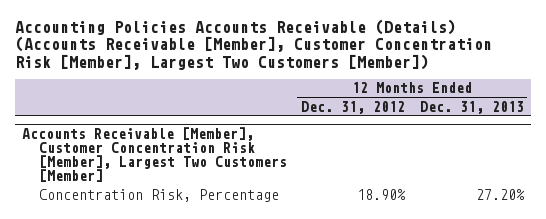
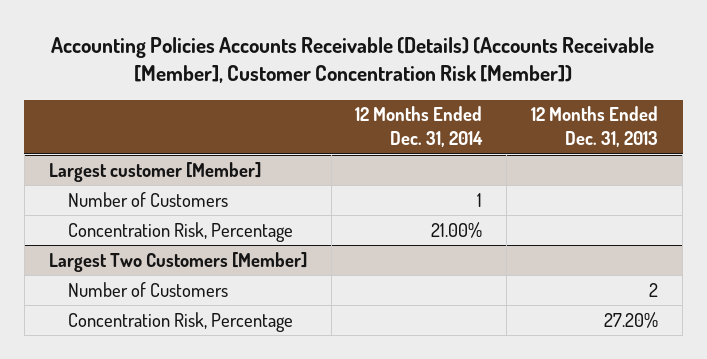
[15,18,493,70] Accounting Policies Accounts Receivable (Details) (Accounts Receivable [Member], Customer Concentration Risk [Member], Largest Two Customers [Member]) -> [51,36,655,84] Accounting Policies Accounts Receivable (Details) (Accounts Receivable [Member], Customer Concentration Risk [Member])
[301,100,406,114] Dec. 31, 2012 -> none
none -> [355,106,484,148] 12 Months Ended Dec. 31, 2014
none -> [48,161,261,182] Largest customer [Member]
none -> [67,191,228,207] Number of Customers
none -> [67,221,293,242] Concentration Risk, Percentage
[22,126,287,183] Accounts Receivable [Member], Customer Concentration Risk [Member], Largest Two Customers [Member] -> [48,251,307,272] Largest Two Customers [Member]
none -> [67,281,228,297] Number of Customers

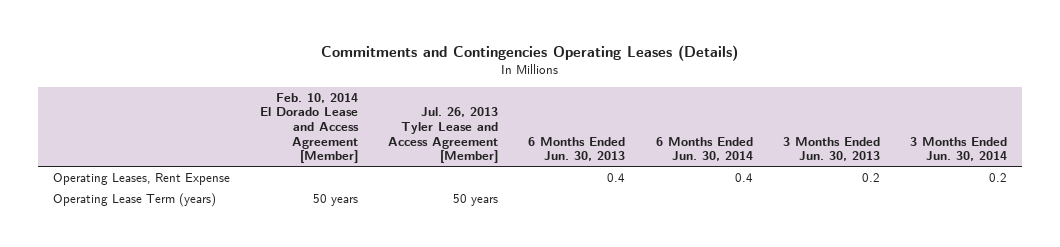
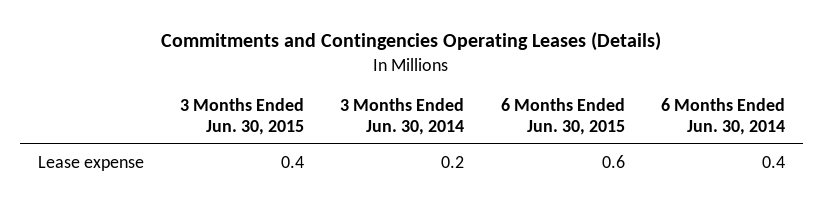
[260,92,360,164] Feb. 10, 2014 El Dorado Lease and Access Agreement [Member] -> none
[388,107,499,164] Jul. 26, 2013 Tyler Lease and Access Agreement [Member] -> none
[528,136,626,162] 6 Months Ended Jun. 30, 2013 -> none
[782,136,880,162] 3 Months Ended Jun. 30, 2013 -> none
none -> [180,98,305,135] 3 Months Ended Jun. 30, 2015
none -> [500,98,625,135] 6 Months Ended Jun. 30, 2015
[53,192,217,207] Operating Lease Term (years) -> none
[53,172,231,185] Operating Leases, Rent Expense -> [38,155,145,171] Lease expense

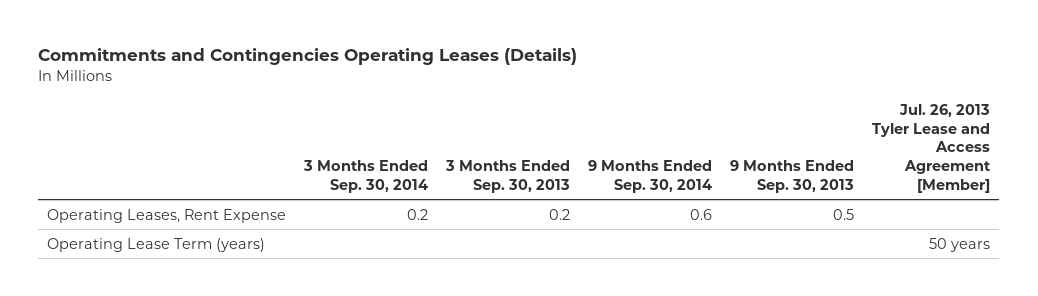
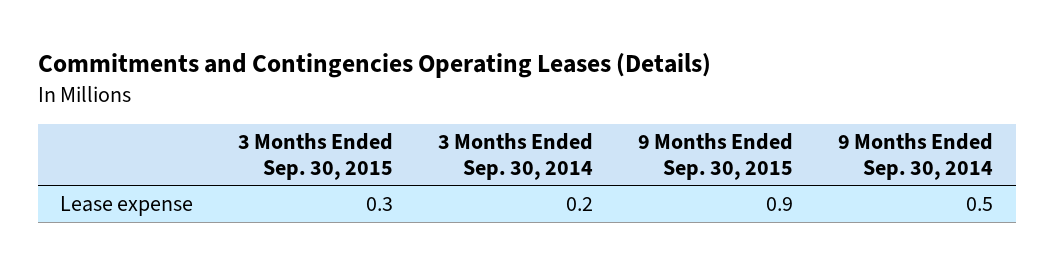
[445,160,571,193] 3 Months Ended Sep. 30, 2013 -> none
[730,160,855,193] 9 Months Ended Sep. 30, 2013 -> none
[872,104,992,193] Jul. 26, 2013 Tyler Lease and Access Agreement [Member] -> none
none -> [238,132,394,180] 3 Months Ended Sep. 30, 2015
none -> [638,132,794,180] 9 Months Ended Sep. 30, 2015
[47,237,266,252] Operating Lease Term (years) -> none
[47,208,287,223] Operating Leases, Rent Expense -> [60,196,194,217] Lease expense
[690,208,713,220] 0.6 -> [966,197,994,212] 0.5

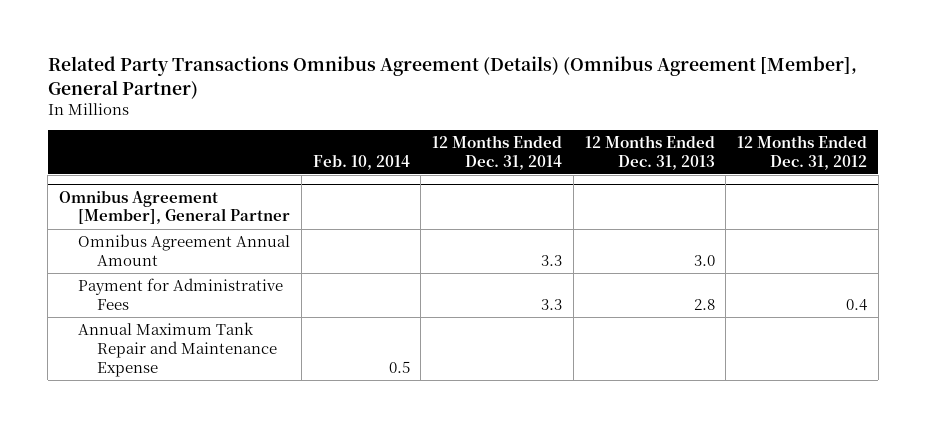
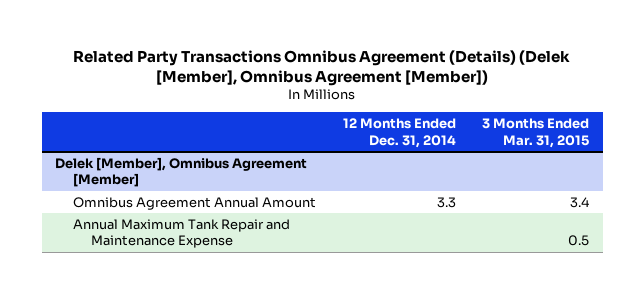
[47,56,857,99] Related Party Transactions Omnibus Agreement (Details) (Omnibus Agreement [Member], General Partner) -> [73,49,571,87] Related Party Transactions Omnibus Agreement (Details) (Delek [Member], Omnibus Agreement [Member])
[312,154,410,170] Feb. 10, 2014 -> none
[584,134,715,170] 12 Months Ended Dec. 31, 2013 -> none
[737,134,868,170] 12 Months Ended Dec. 31, 2012 -> none
none -> [482,118,590,148] 3 Months Ended Mar. 31, 2015
[59,190,291,225] Omnibus Agreement [Member], General Partner -> [55,156,308,188] Delek [Member], Omnibus Agreement [Member]
[78,278,284,311] Payment for Administrative Fees -> none

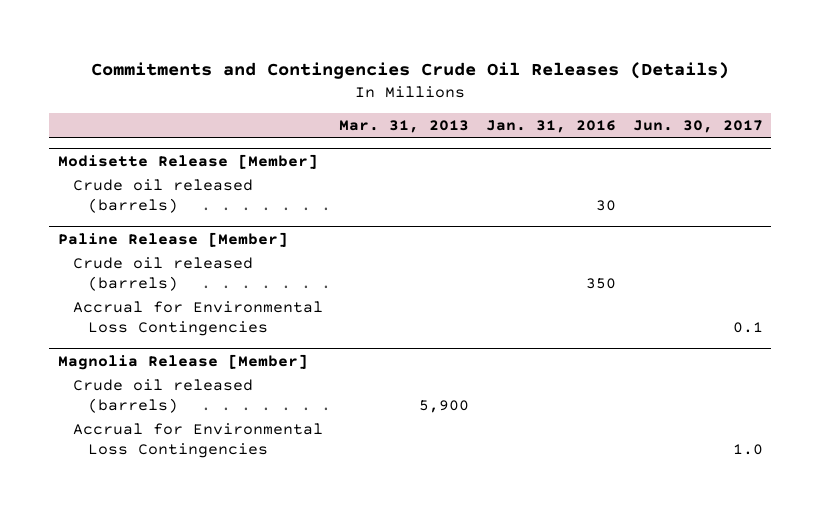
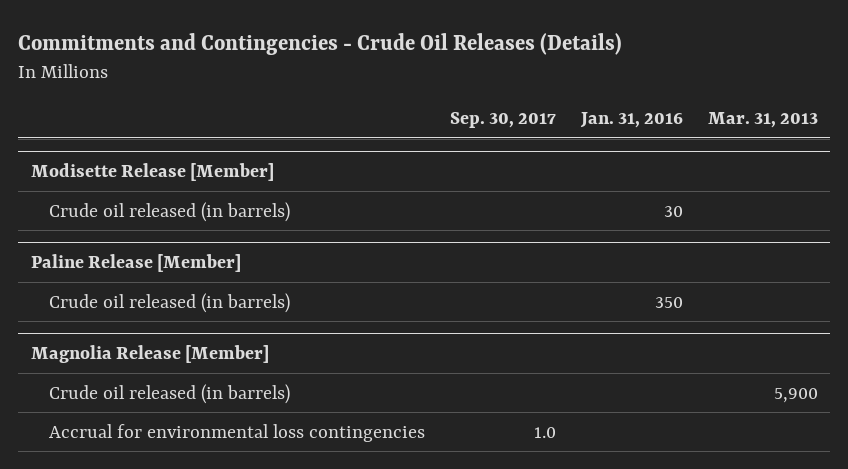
[91,61,730,79] Commitments and Contingencies Crude Oil Releases (Details) -> [18,32,623,55] Commitments and Contingencies - Crude Oil Releases (Details)
[632,120,763,134] Jun. 30, 2017 -> none
none -> [449,111,556,128] Sep. 30, 2017
[72,179,253,213] Crude oil released (barrels) -> [48,201,290,222] Crude oil released (in barrels)
[72,301,323,336] Accrual for Environmental Loss Contingencies -> none
[72,257,253,291] Crude oil released (barrels) -> [48,292,290,313] Crude oil released (in barrels)
[72,379,253,413] Crude oil released (barrels) -> [48,383,290,404] Crude oil released (in barrels)
[72,423,323,458] Accrual for Environmental Loss Contingencies -> [48,423,425,442] Accrual for environmental loss contingencies

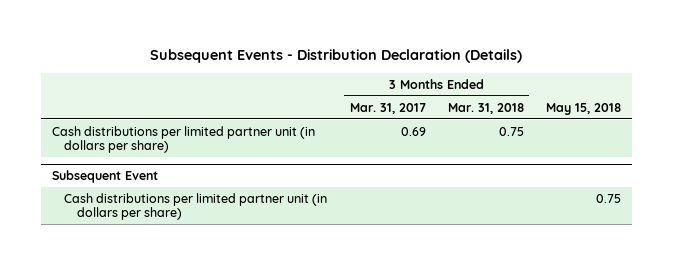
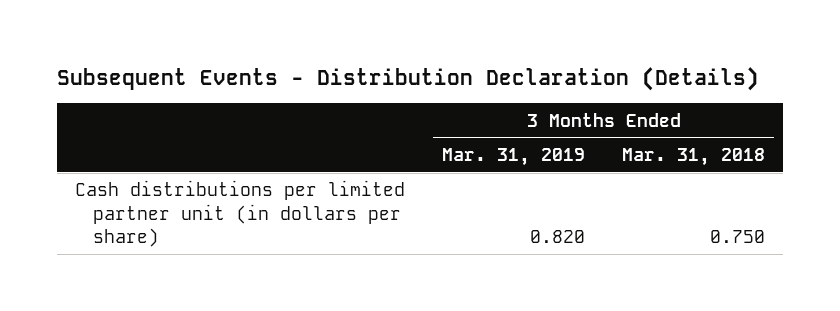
[349,102,426,114] Mar. 31, 2017 -> none
[545,102,621,115] May 15, 2018 -> none
none -> [442,147,586,166] Mar. 31, 2019
[51,170,158,184] Subsequent Event -> none
[64,192,328,221] Cash distributions per limited partner unit (in dollars per share) -> none
[498,126,524,136] 0.75 -> [709,229,765,243] 0.750

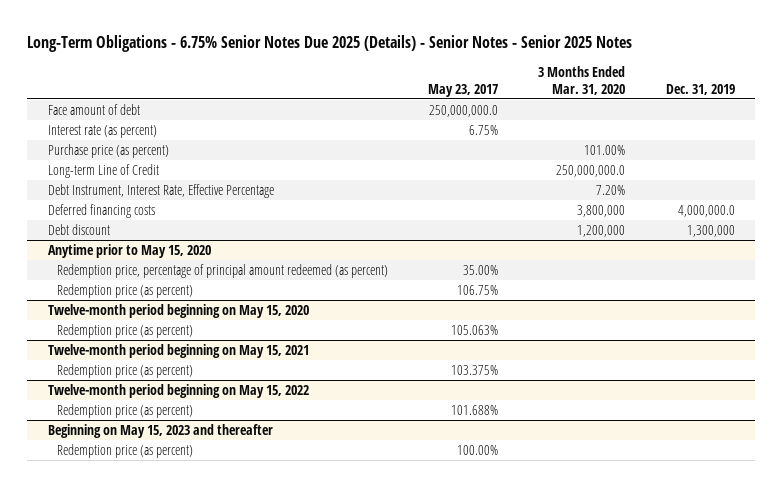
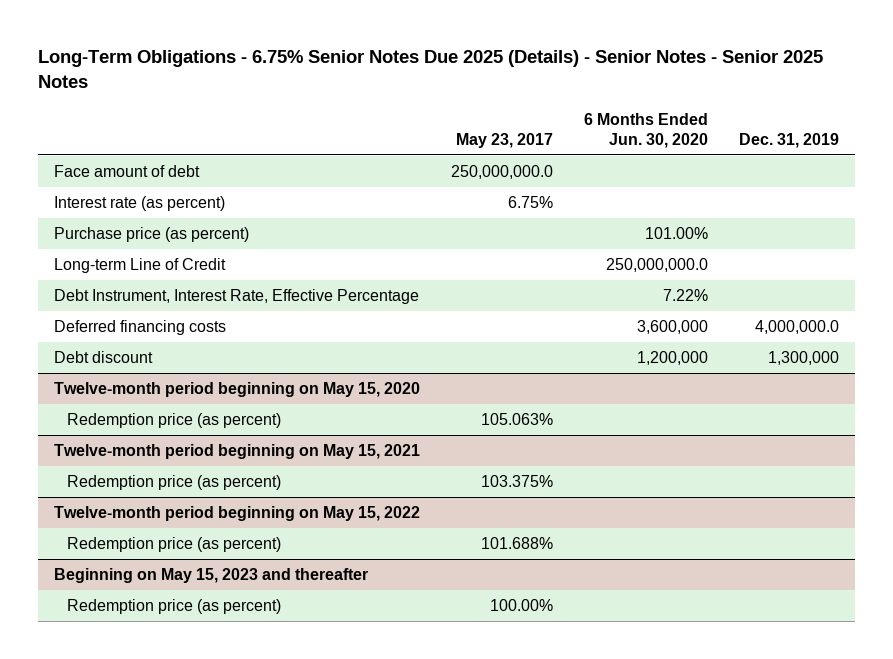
[538,65,626,95] 3 Months Ended Mar. 31, 2020 -> none
none -> [583,112,708,148] 6 Months Ended Jun. 30, 2020
[47,243,211,258] Anytime prior to May 15, 2020 -> none
[57,263,389,278] Redemption price, percentage of principal amount redeemed (as percent) -> none
[57,283,194,298] Redemption price (as percent) -> none

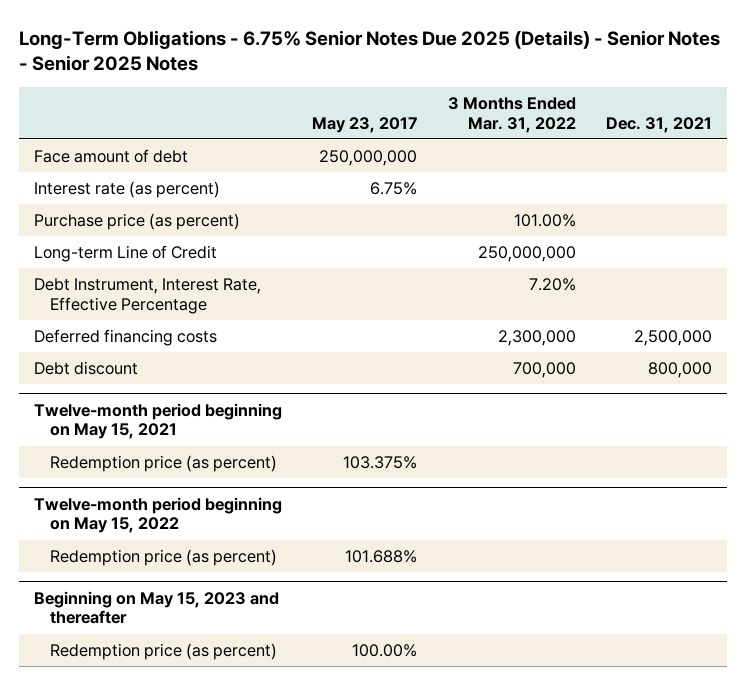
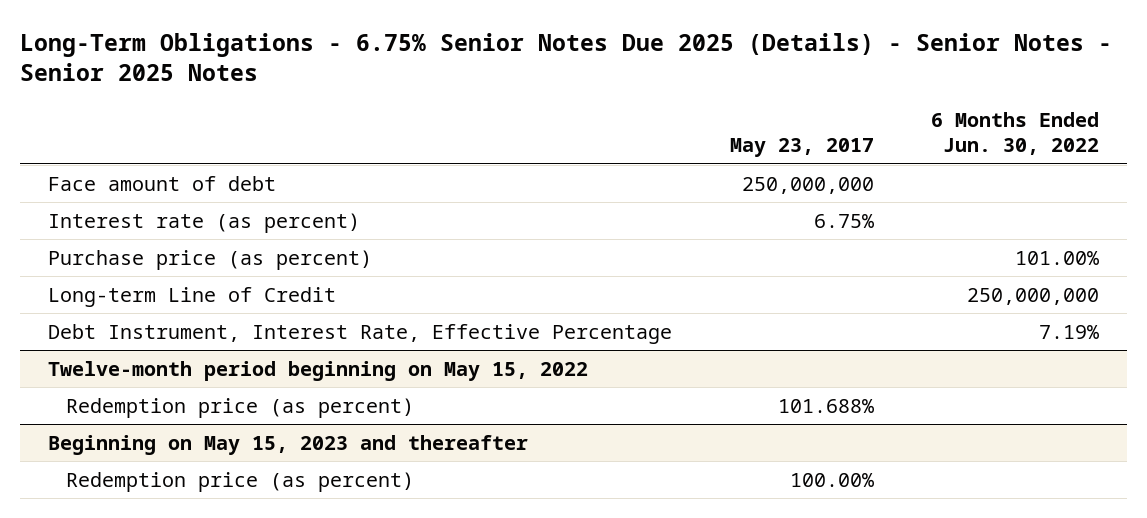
[447,96,576,133] 3 Months Ended Mar. 31, 2022 -> none
[605,116,712,133] Dec. 31, 2021 -> none
none -> [930,111,1099,156] 6 Months Ended Jun. 30, 2022
[34,329,218,347] Deferred financing costs -> none
[34,361,139,376] Debt discount -> none
[34,402,283,440] Twelve-month period beginning on May 15, 2021 -> none
[50,455,278,473] Redemption price (as percent) -> none

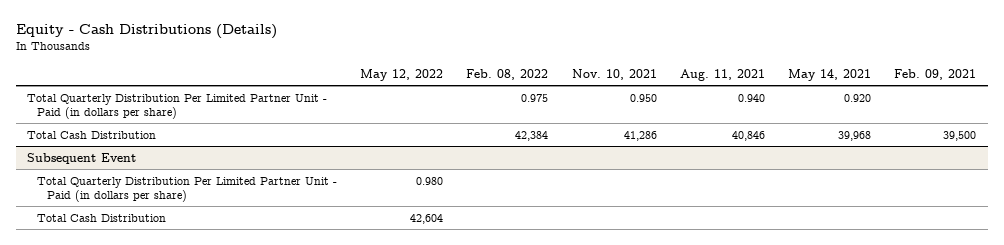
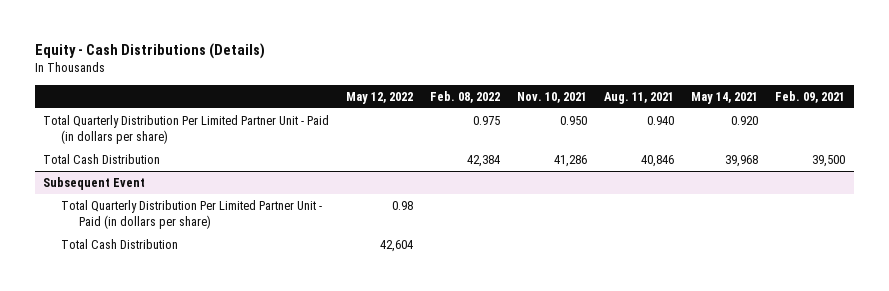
[416,176,444,185] 0.980 -> [392,200,414,210] 0.98

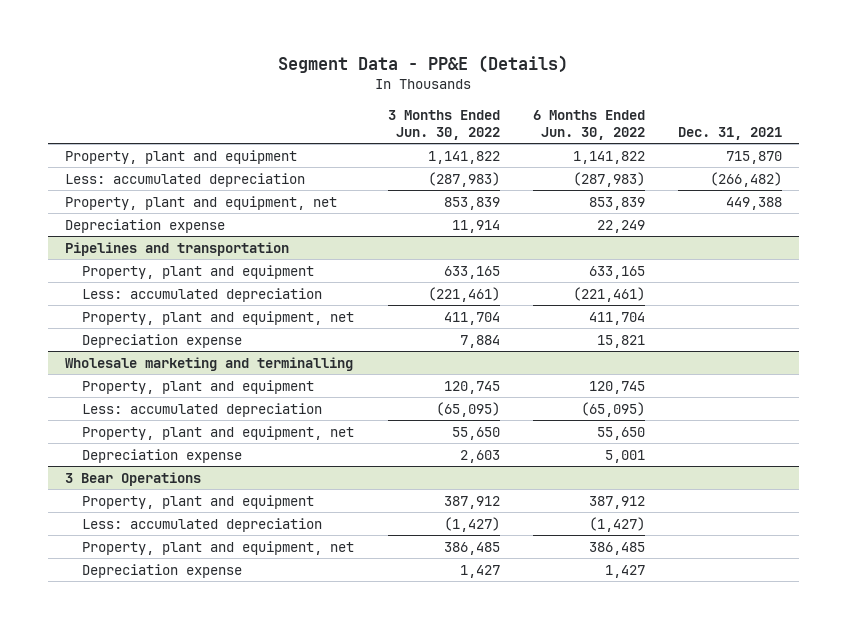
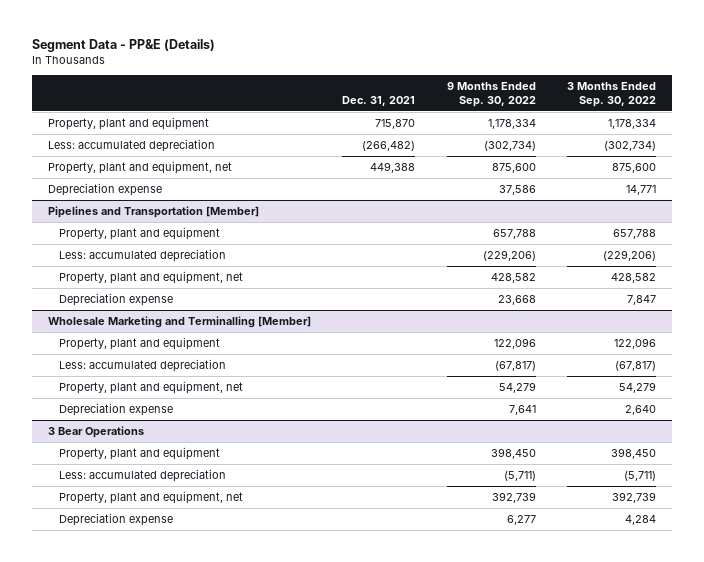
[387,109,500,140] 3 Months Ended Jun. 30, 2022 -> none
[532,109,645,140] 6 Months Ended Jun. 30, 2022 -> none
none -> [446,81,536,107] 9 Months Ended Sep. 30, 2022
none -> [567,81,657,107] 3 Months Ended Sep. 30, 2022
[64,241,289,256] Pipelines and transportation -> [47,206,259,219] Pipelines and Transportation [Member]
[64,356,353,371] Wholesale marketing and terminalling -> [47,316,311,329] Wholesale Marketing and Terminalling [Member]

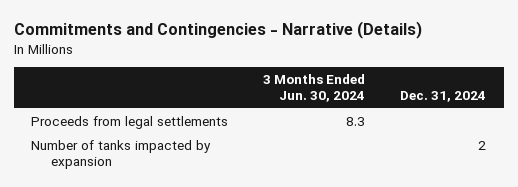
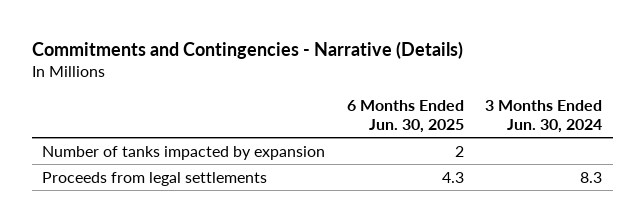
[400,91,487,103] Dec. 31, 2024 -> none
none -> [346,100,464,133] 6 Months Ended Jun. 30, 2025
[31,115,229,129] Proceeds from legal settlements -> [42,171,268,186] Proceeds from legal settlements

